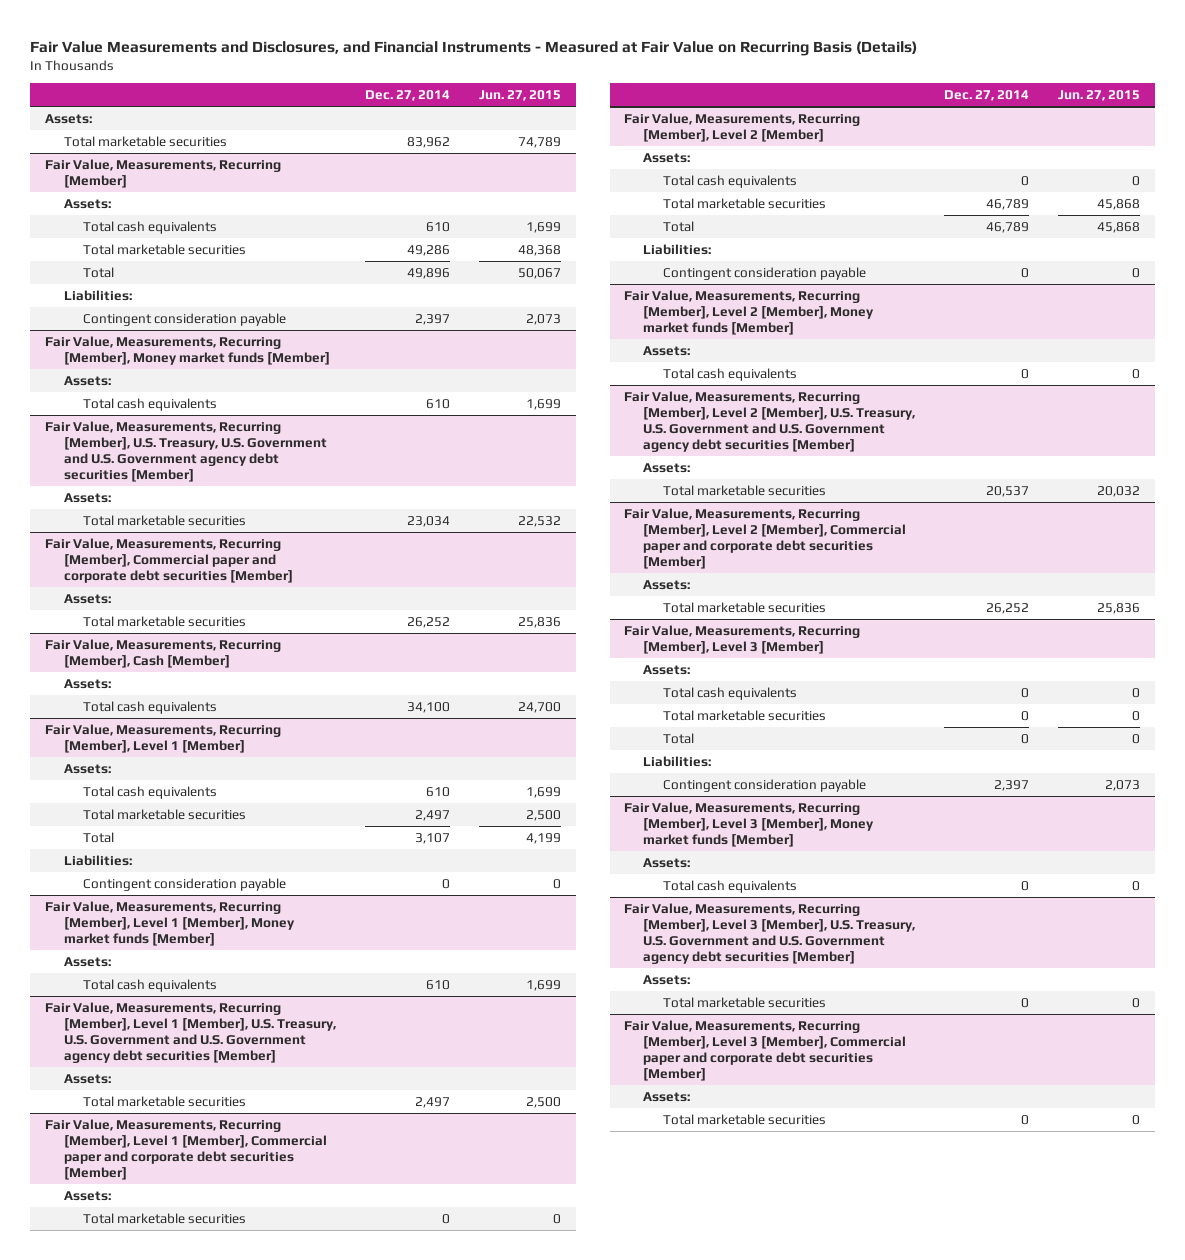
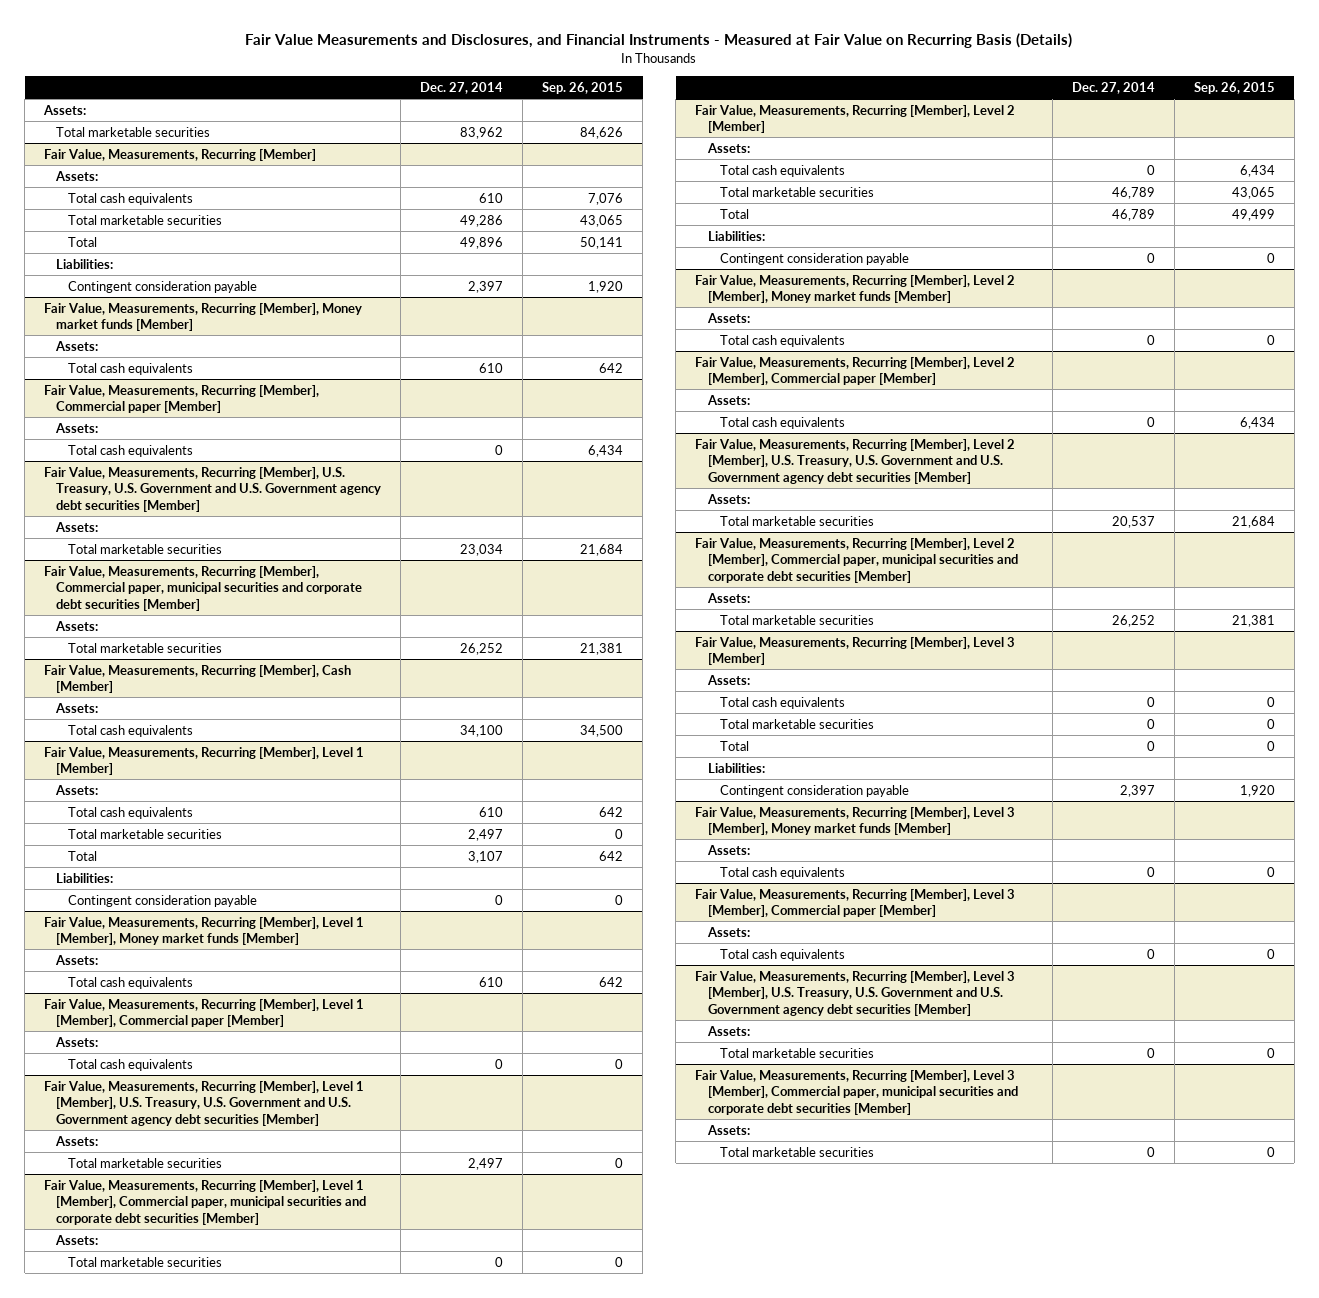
[479,90,562,102] Jun. 27, 2015 -> none
none -> [542,81,624,94] Sep. 26, 2015
none -> [44,384,320,414] Fair Value, Measurements, Recurring [Member], Commercial paper [Member]
none -> [55,422,99,433] Assets:
none -> [68,444,194,457] Total cash equivalents
[44,537,294,583] Fair Value, Measurements, Recurring [Member], Commercial paper and corporate debt securities [Member] -> [44,565,363,611] Fair Value, Measurements, Recurring [Member], Commercial paper, municipal securities and corporate debt securities [Member]
none -> [44,998,365,1028] Fair Value, Measurements, Recurring [Member], Level 1 [Member], Commercial paper [Member]
none -> [55,1036,99,1047] Assets:
none -> [68,1058,194,1071] Total cash equivalents
[44,1118,328,1180] Fair Value, Measurements, Recurring [Member], Level 1 [Member], Commercial paper and corporate debt securities [Member] -> [44,1179,367,1225] Fair Value, Measurements, Recurring [Member], Level 1 [Member], Commercial paper, municipal securities and corporate debt securities [Member]
none -> [695,356,1016,386] Fair Value, Measurements, Recurring [Member], Level 2 [Member], Commercial paper [Member]
none -> [706,394,750,405] Assets:
none -> [719,416,845,429] Total cash equivalents
[624,507,907,569] Fair Value, Measurements, Recurring [Member], Level 2 [Member], Commercial paper and corporate debt securities [Member] -> [695,537,1018,583] Fair Value, Measurements, Recurring [Member], Level 2 [Member], Commercial paper, municipal securities and corporate debt securities [Member]
none -> [695,888,1016,918] Fair Value, Measurements, Recurring [Member], Level 3 [Member], Commercial paper [Member]
none -> [706,926,750,937] Assets:
none -> [719,948,845,961] Total cash equivalents
[624,1019,907,1081] Fair Value, Measurements, Recurring [Member], Level 3 [Member], Commercial paper and corporate debt securities [Member] -> [695,1069,1018,1115] Fair Value, Measurements, Recurring [Member], Level 3 [Member], Commercial paper, municipal securities and corporate debt securities [Member]

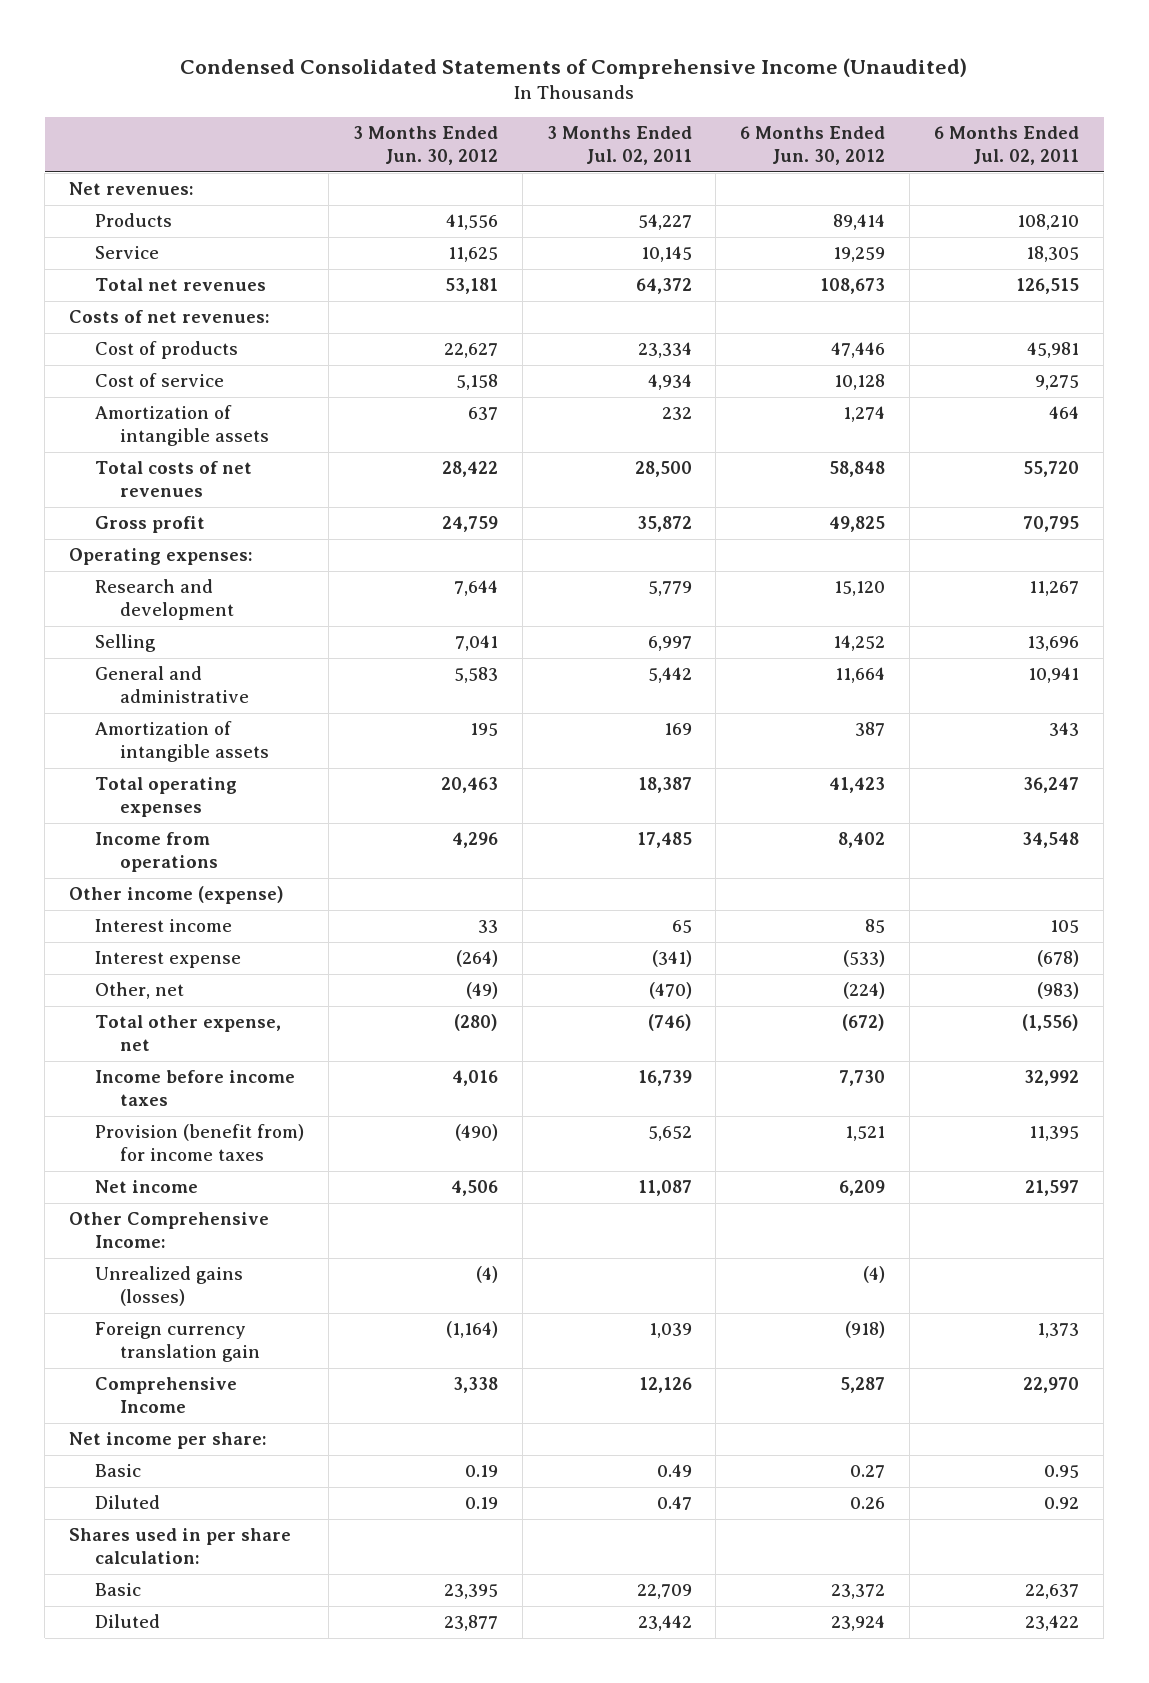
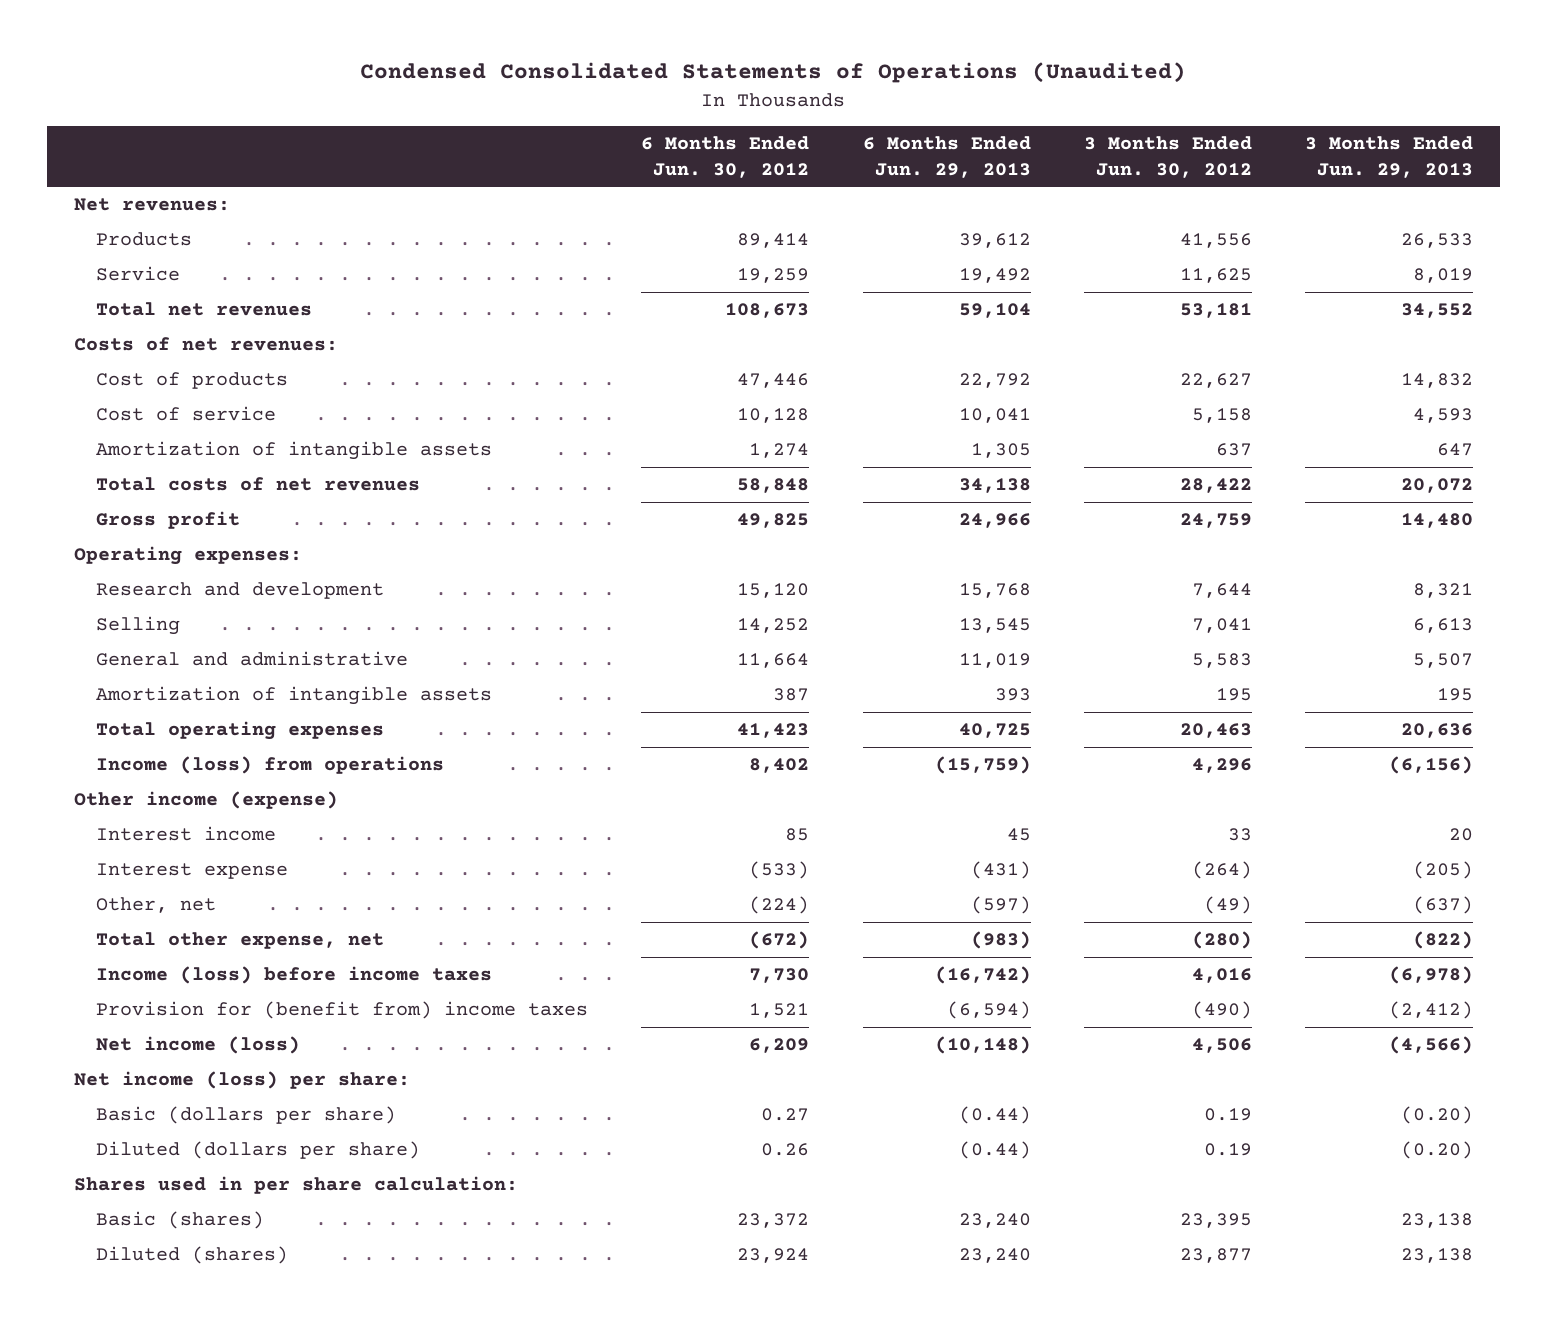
[180,57,968,79] Condensed Consolidated Statements of Comprehensive Income (Unaudited) -> [360,62,1187,84] Condensed Consolidated Statements of Operations (Unaudited)
[546,126,692,166] 3 Months Ended Jul. 02, 2011 -> none
[934,126,1080,166] 6 Months Ended Jul. 02, 2011 -> none
none -> [862,136,1031,178] 6 Months Ended Jun. 29, 2013
none -> [1305,136,1474,178] 3 Months Ended Jun. 29, 2013
[94,832,219,873] Income from operations -> [95,756,444,775] Income (loss) from operations
[69,1212,270,1249] Other Comprehensive Income: -> none
[94,1266,243,1307] Unrealized gains (losses) -> none
[94,1322,261,1363] Foreign currency translation gain -> none
[94,1377,237,1414] Comprehensive Income -> none
[94,1070,295,1107] Income before income taxes -> [95,966,492,985] Income (loss) before income taxes
[94,1124,304,1162] Provision (benefit from) for income taxes -> [95,1001,588,1020] Provision for (benefit from) income taxes
[94,1180,198,1194] Net income -> [95,1036,300,1055] Net income (loss)
[69,1432,268,1450] Net income per share: -> [73,1071,410,1090] Net income (loss) per share:
[94,1464,141,1478] Basic -> [95,1106,396,1125] Basic (dollars per share)
[94,1495,160,1510] Diluted -> [95,1141,420,1160] Diluted (dollars per share)
[94,1583,141,1597] Basic -> [95,1211,264,1230] Basic (shares)
[94,1614,160,1629] Diluted -> [95,1246,288,1265] Diluted (shares)

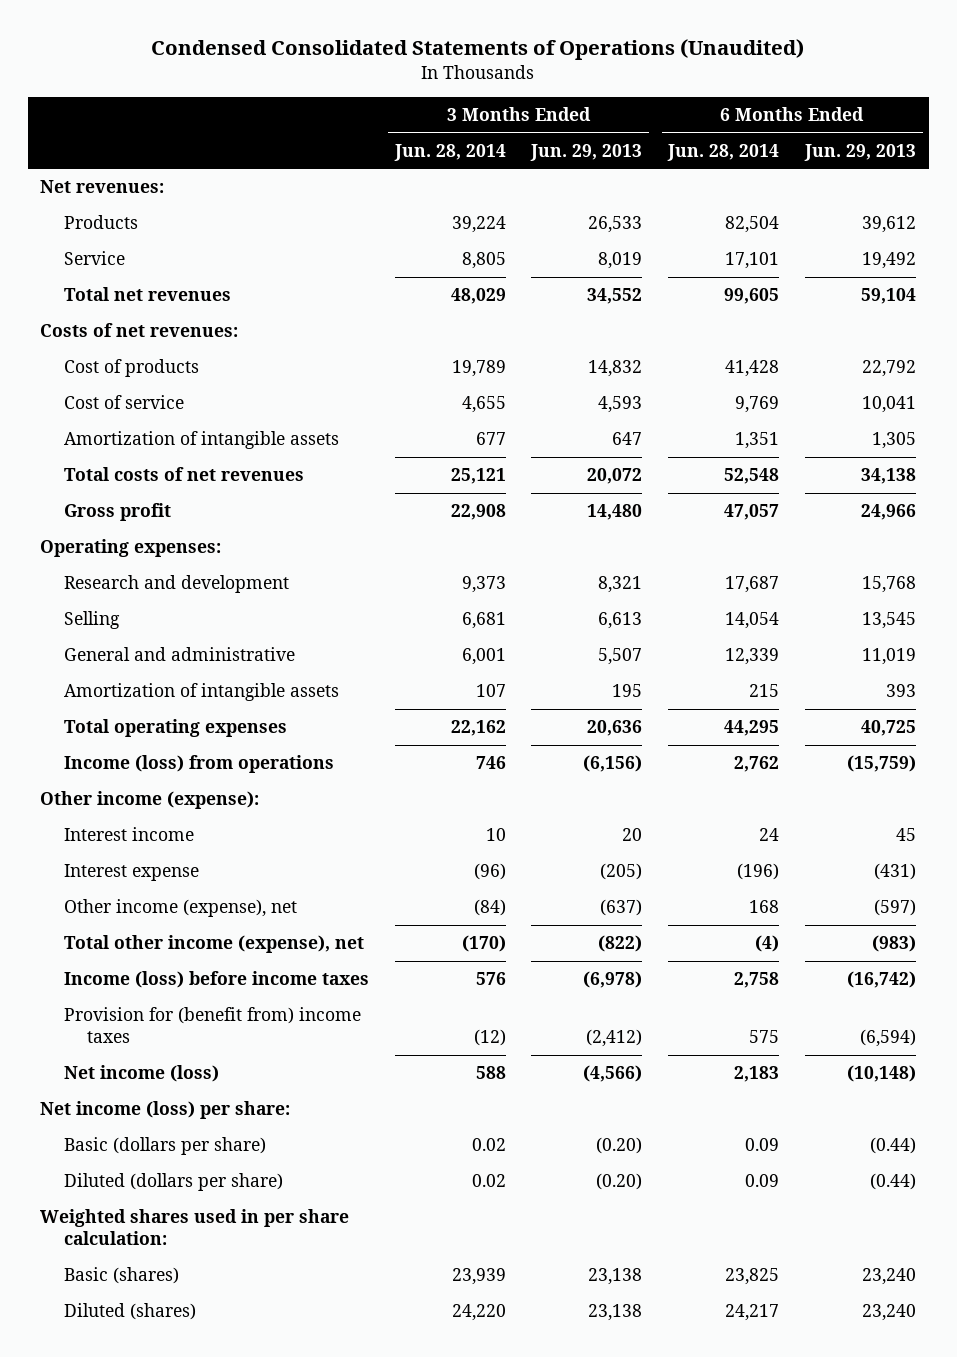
[641,136,810,178] 6 Months Ended Jun. 30, 2012 -> none
[1083,136,1252,178] 3 Months Ended Jun. 30, 2012 -> none
none -> [393,143,506,161] Jun. 28, 2014
none -> [667,143,780,161] Jun. 28, 2014
[73,791,338,810] Other income (expense) -> [40,791,260,810] Other income (expense):
[95,897,216,914] Other, net -> [63,899,297,918] Other income (expense), net
[95,932,384,950] Total other expense, net -> [63,935,364,954] Total other income (expense), net
[73,1176,518,1195] Shares used in per share calculation: -> [40,1209,350,1246] Weighted shares used in per share calculation:

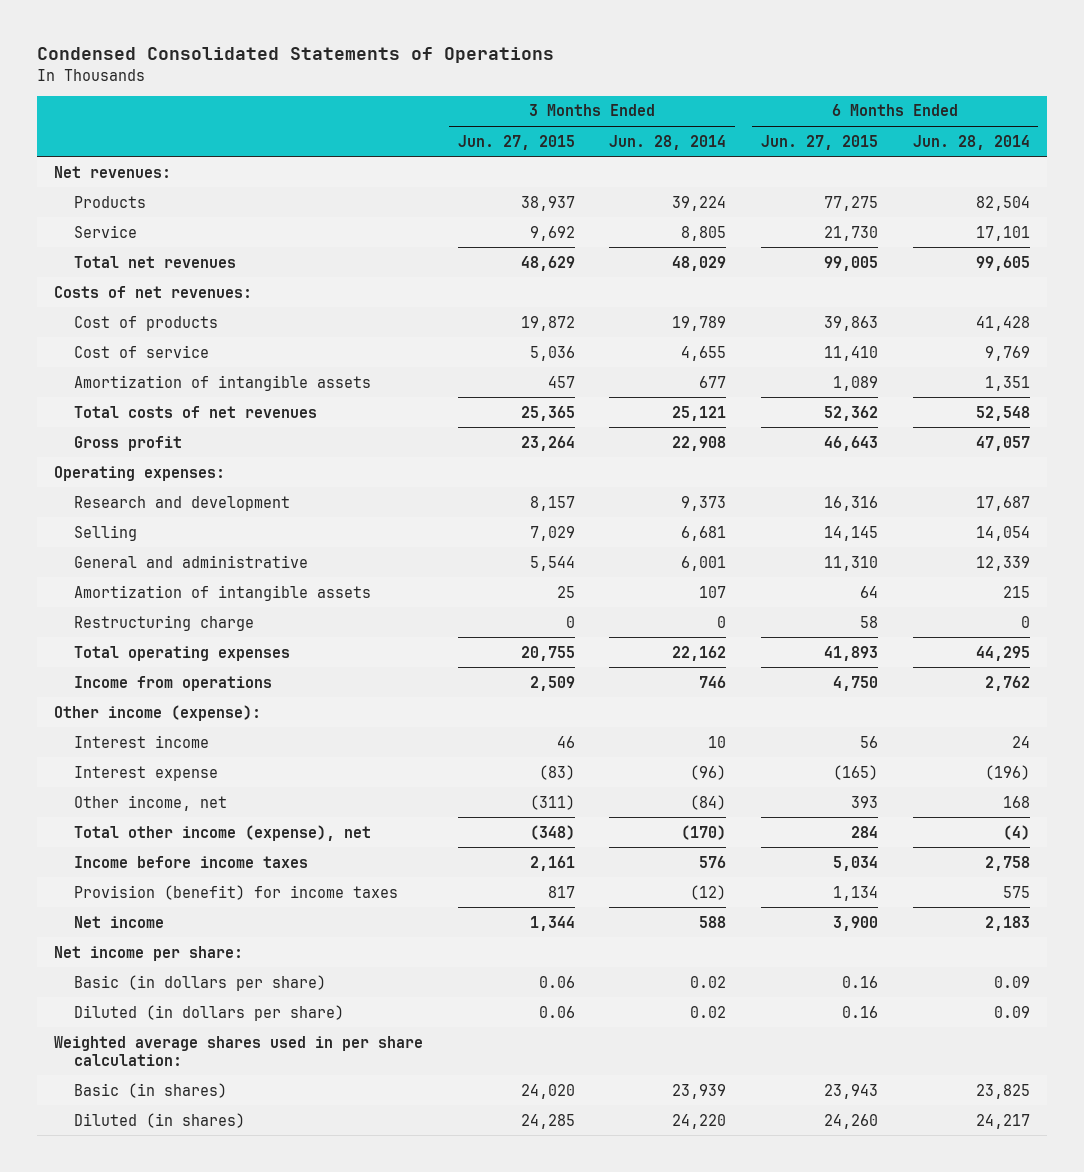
[151,39,805,61] Condensed Consolidated Statements of Operations (Unaudited) -> [37,47,555,64] Condensed Consolidated Statements of Operations
[530,143,643,161] Jun. 29, 2013 -> none
[804,143,917,161] Jun. 29, 2013 -> none
none -> [457,134,575,150] Jun. 27, 2015
none -> [761,134,879,150] Jun. 27, 2015
none -> [74,614,255,631] Restructuring charge
[63,755,334,774] Income (loss) from operations -> [74,675,273,691] Income from operations
[63,899,297,918] Other income (expense), net -> [74,794,228,811] Other income, net
[63,971,369,989] Income (loss) before income taxes -> [74,855,309,868] Income before income taxes
[63,1007,361,1044] Provision for (benefit from) income taxes -> [74,884,399,900] Provision (benefit) for income taxes
[63,1065,219,1083] Net income (loss) -> [74,915,165,928] Net income
[40,1101,291,1120] Net income (loss) per share: -> [54,945,244,961] Net income per share:
[63,1137,266,1156] Basic (dollars per share) -> [74,974,327,991] Basic (in dollars per share)
[63,1173,283,1192] Diluted (dollars per share) -> [74,1004,345,1021] Diluted (in dollars per share)
[40,1209,350,1246] Weighted shares used in per share calculation: -> [54,1035,424,1066] Weighted average shares used in per share calculation:
[63,1267,179,1285] Basic (shares) -> [74,1082,228,1098] Basic (in shares)
[63,1303,196,1321] Diluted (shares) -> [74,1112,246,1128] Diluted (in shares)

